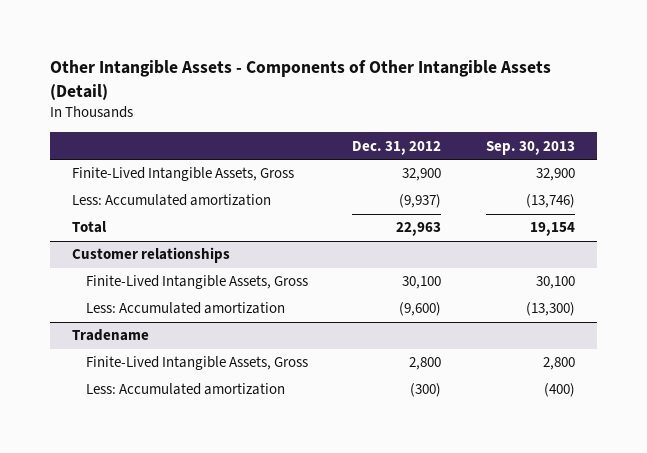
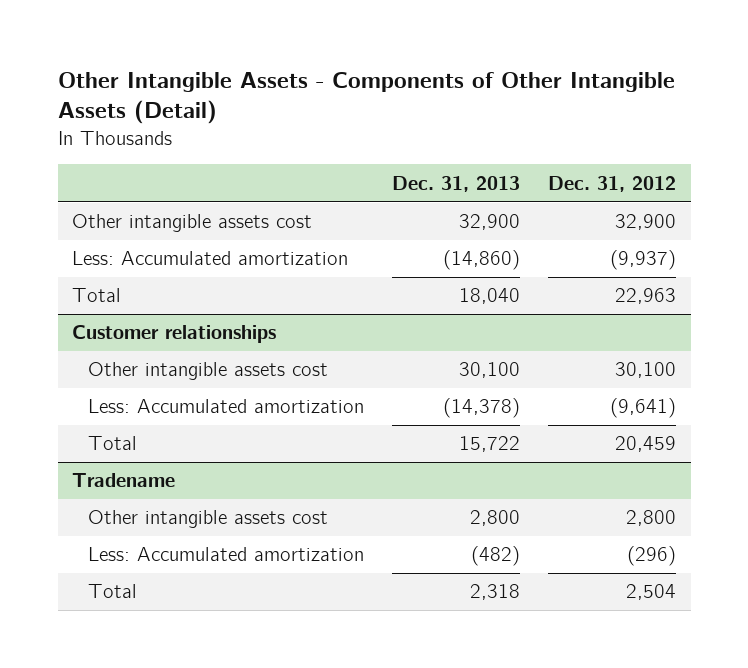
[485,140,575,155] Sep. 30, 2013 -> none
none -> [392,175,521,192] Dec. 31, 2013
[71,167,294,182] Finite-Lived Intangible Assets, Gross -> [71,214,312,233] Other intangible assets cost
[85,275,308,290] Finite-Lived Intangible Assets, Gross -> [88,362,329,381] Other intangible assets cost
[399,302,442,317] (9,600) -> [610,398,677,419] (9,641)
none -> [88,436,138,451] Total
[85,356,308,371] Finite-Lived Intangible Assets, Gross -> [88,510,329,529] Other intangible assets cost
[410,383,442,398] (300) -> [627,546,677,567] (296)
none -> [88,584,138,599] Total

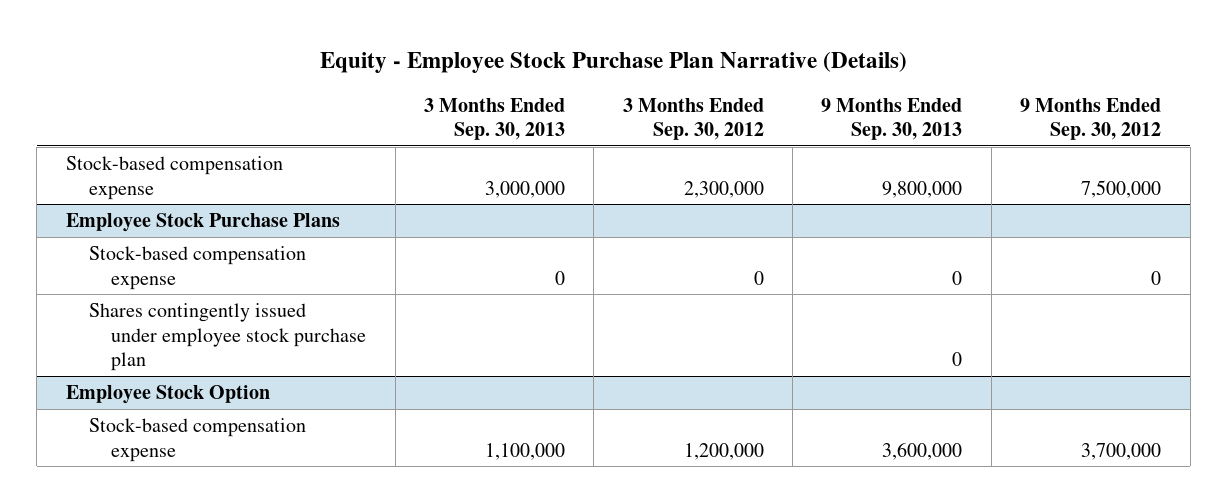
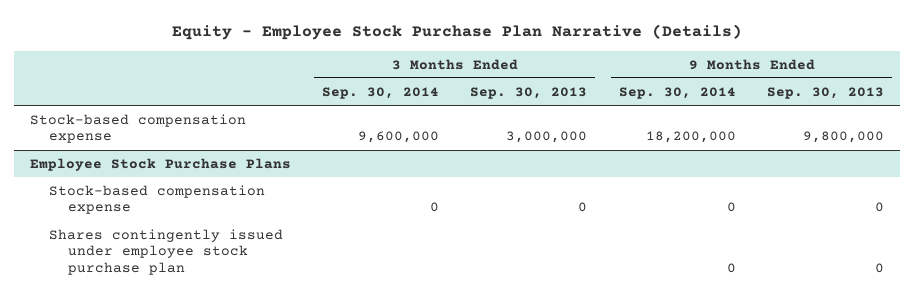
[622,97,764,141] 3 Months Ended Sep. 30, 2012 -> none
[1020,97,1162,141] 9 Months Ended Sep. 30, 2012 -> none
none -> [322,86,440,99] Sep. 30, 2014
none -> [618,86,736,99] Sep. 30, 2014
[65,385,270,405] Employee Stock Option -> none
[88,418,306,462] Stock-based compensation expense -> none

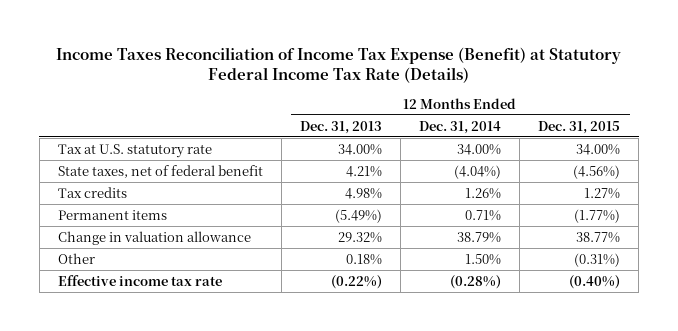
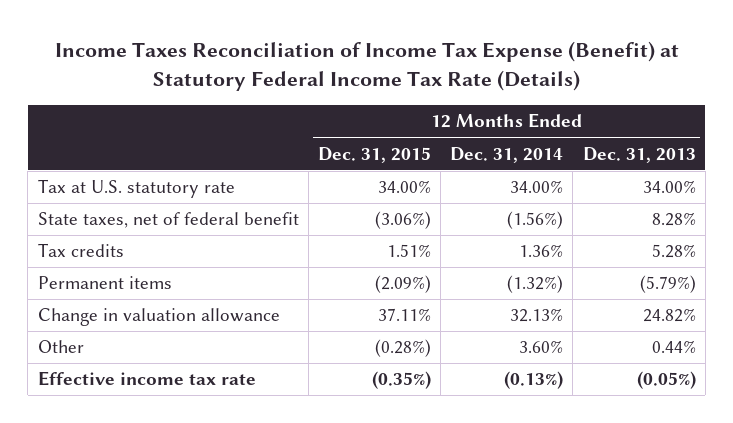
[346,165,383,177] 4.21% -> [651,212,696,227] 8.28%
[454,164,502,179] (4.04%) -> [507,211,564,230] (1.56%)
[573,164,621,179] (4.56%) -> [374,211,431,230] (3.06%)
[345,187,383,199] 4.98% -> [651,244,696,259] 5.28%
[465,187,502,199] 1.26% -> [519,244,564,258] 1.36%
[584,187,621,199] 1.27% -> [386,244,431,258] 1.51%
[335,208,383,223] (5.49%) -> [639,275,696,294] (5.79%)
[465,209,502,221] 0.71% -> [507,275,564,294] (1.32%)
[574,208,621,223] (1.77%) -> [374,275,431,294] (2.09%)
[338,231,383,243] 29.32% -> [642,308,696,323] 24.82%
[457,231,502,243] 38.79% -> [510,308,564,323] 32.13%
[576,231,621,243] 38.77% -> [377,308,431,322] 37.11%
[346,253,383,265] 0.18% -> [651,340,696,354] 0.44%
[465,253,502,265] 1.50% -> [519,340,564,354] 3.60%
[574,252,621,267] (0.31%) -> [374,339,431,358] (0.28%)
[331,274,383,289] (0.22%) -> [636,371,696,390] (0.05%)
[450,274,502,289] (0.28%) -> [504,371,564,390] (0.13%)
[569,274,621,289] (0.40%) -> [371,371,431,390] (0.35%)

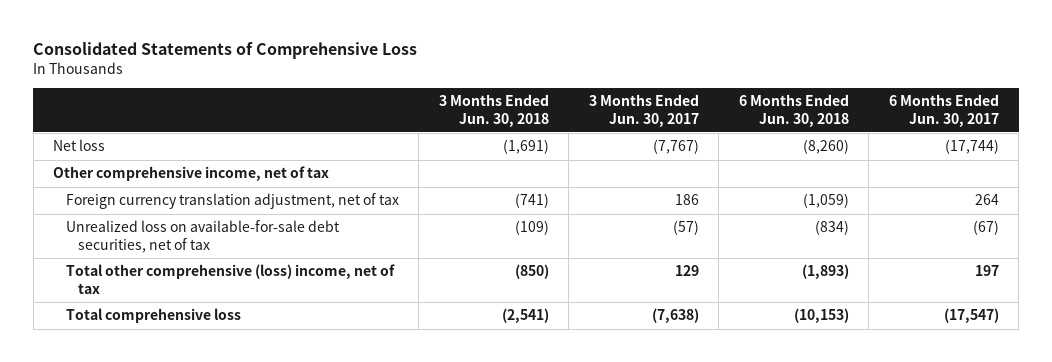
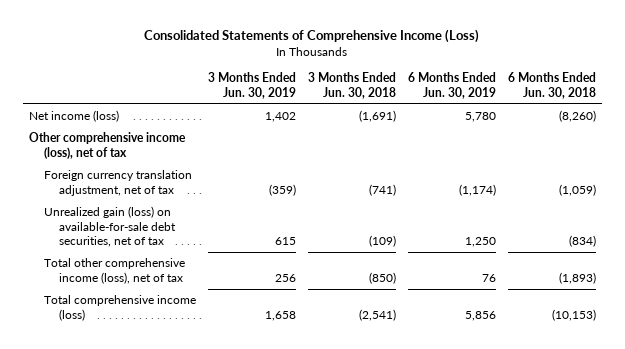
[33,41,418,59] Consolidated Statements of Comprehensive Loss -> [144,29,480,44] Consolidated Statements of Comprehensive Income (Loss)
[588,94,699,127] 3 Months Ended Jun. 30, 2017 -> none
[888,94,999,127] 6 Months Ended Jun. 30, 2017 -> none
none -> [207,72,296,99] 3 Months Ended Jun. 30, 2019
none -> [407,72,496,99] 6 Months Ended Jun. 30, 2019
[53,139,106,152] Net loss -> [28,110,119,123] Net income (loss)
[53,166,330,182] Other comprehensive income, net of tax -> [28,132,186,159] Other comprehensive income (loss), net of tax
[65,220,340,253] Unrealized loss on available-for-sale debt securities, net of tax -> [43,206,176,248] Unrealized gain (loss) on available-for-sale debt securities, net of tax
[65,264,395,294] Total other comprehensive (loss) income, net of tax -> [43,258,185,284] Total other comprehensive income (loss), net of tax
[65,308,241,324] Total comprehensive loss -> [43,295,196,321] Total comprehensive income (loss)

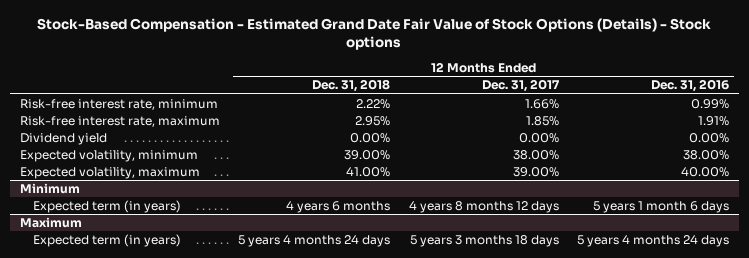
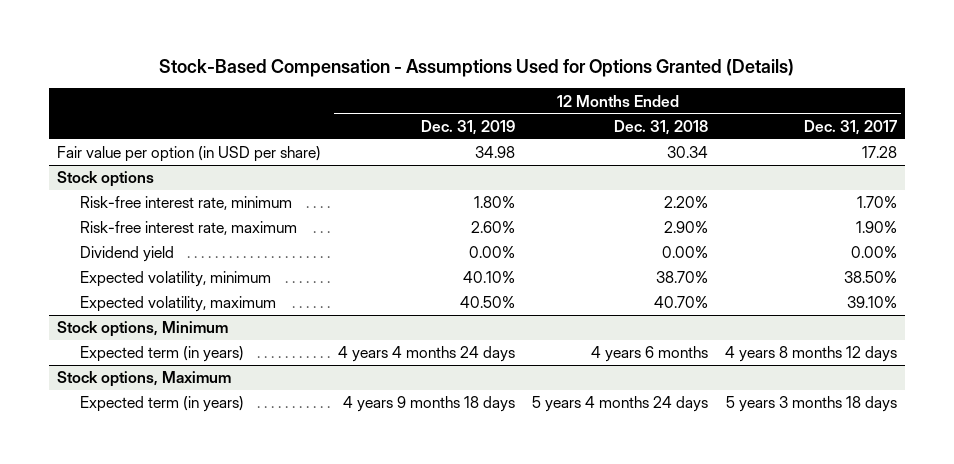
[37,17,712,51] Stock-Based Compensation - Estimated Grand Date Fair Value of Stock Options (Details) - Stock options -> [159,58,795,77] Stock-Based Compensation - Assumptions Used for Options Granted (Details)
[651,79,730,93] Dec. 31, 2016 -> none
none -> [421,119,516,135] Dec. 31, 2019
none -> [57,146,322,163] Fair value per option (in USD per share)
none -> [57,171,155,188] Stock options
[356,98,391,109] 2.22% -> [664,196,709,209] 2.20%
[524,98,559,109] 1.66% -> [856,196,897,209] 1.70%
[355,115,391,126] 2.95% -> [664,221,709,234] 2.90%
[525,115,559,126] 1.85% -> [855,221,897,234] 1.90%
[19,182,80,194] Minimum -> none
[344,149,391,160] 39.00% -> [656,271,709,284] 38.70%
[512,149,559,160] 38.00% -> [843,271,897,284] 38.50%
[346,166,391,177] 41.00% -> [654,296,709,309] 40.70%
[512,166,559,177] 39.00% -> [846,296,897,309] 39.10%
none -> [57,321,229,338] Stock options, Minimum
[19,216,82,228] Maximum -> none
none -> [57,371,232,388] Stock options, Maximum

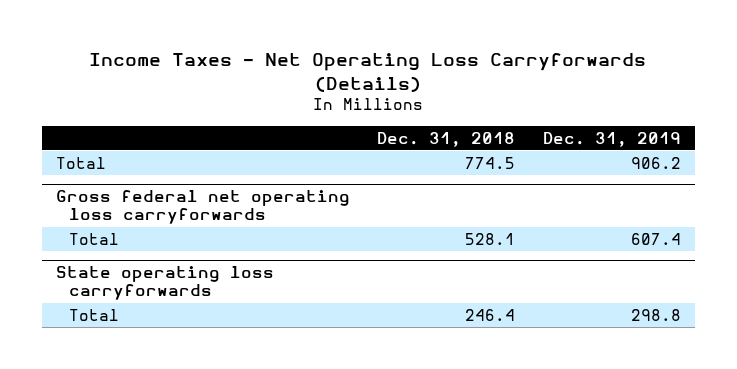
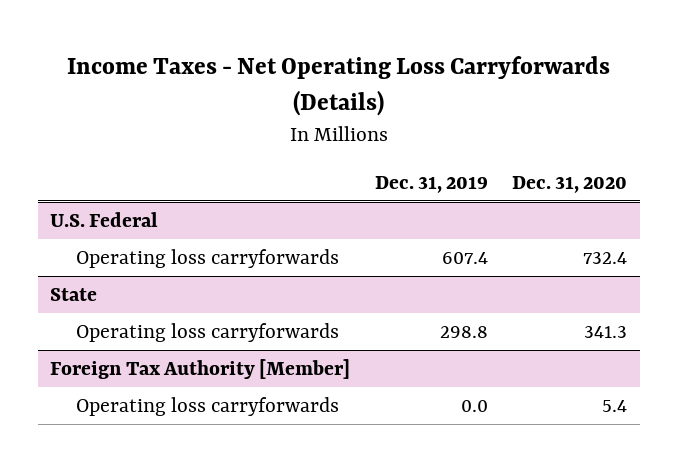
[377,131,516,147] Dec. 31, 2018 -> none
none -> [512,176,628,194] Dec. 31, 2020
[55,156,106,169] Total -> none
[55,190,350,225] Gross federal net operating loss carryforwards -> [50,211,159,227] U.S. Federal
[68,232,119,245] Total -> [75,248,339,268] Operating loss carryforwards
[55,266,274,301] State operating loss carryforwards -> [50,287,98,301] State
[68,308,119,321] Total -> [75,322,339,342] Operating loss carryforwards
none -> [50,358,351,379] Foreign Tax Authority [Member]
none -> [75,396,339,416] Operating loss carryforwards

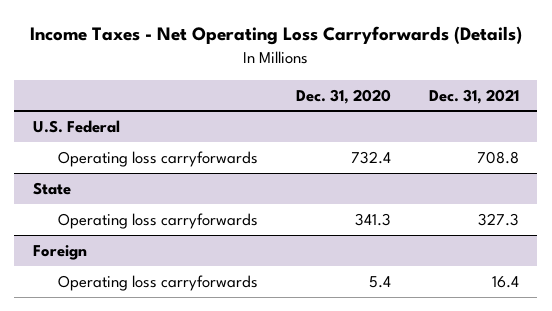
[374,176,488,194] Dec. 31, 2019 -> none
none -> [428,88,519,104] Dec. 31, 2021
[50,358,351,379] Foreign Tax Authority [Member] -> [33,244,88,260] Foreign

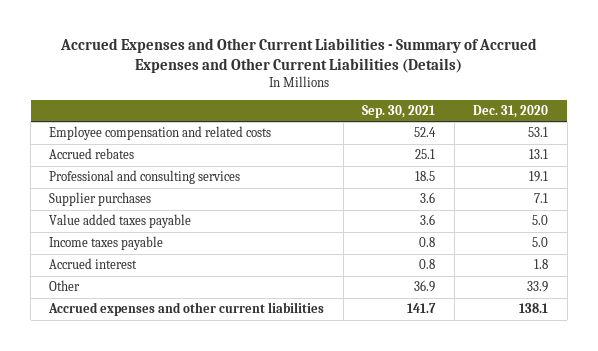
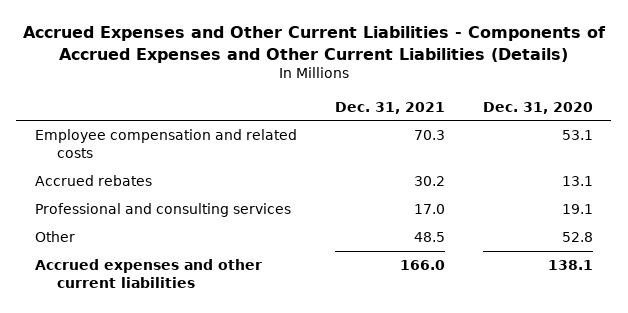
[59,38,537,73] Accrued Expenses and Other Current Liabilities - Summary of Accrued Expenses and Other Current Liabilities (Details) -> [22,25,606,63] Accrued Expenses and Other Current Liabilities - Components of Accrued Expenses and Other Current Liabilities (Details)
[362,104,436,118] Sep. 30, 2021 -> none
none -> [334,101,445,114] Dec. 31, 2021
[49,192,152,207] Supplier purchases -> none
[49,214,192,229] Value added taxes payable -> none
[49,236,164,251] Income taxes payable -> none
[49,258,138,270] Accrued interest -> none
[527,281,549,293] 33.9 -> [561,232,593,243] 52.8

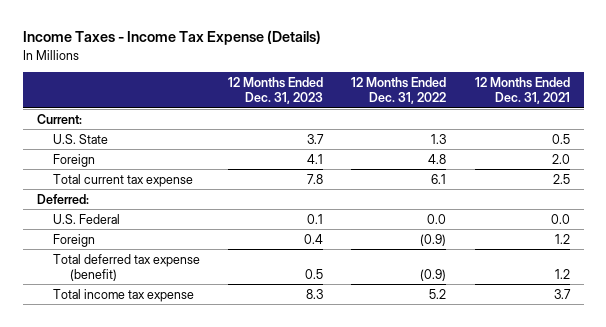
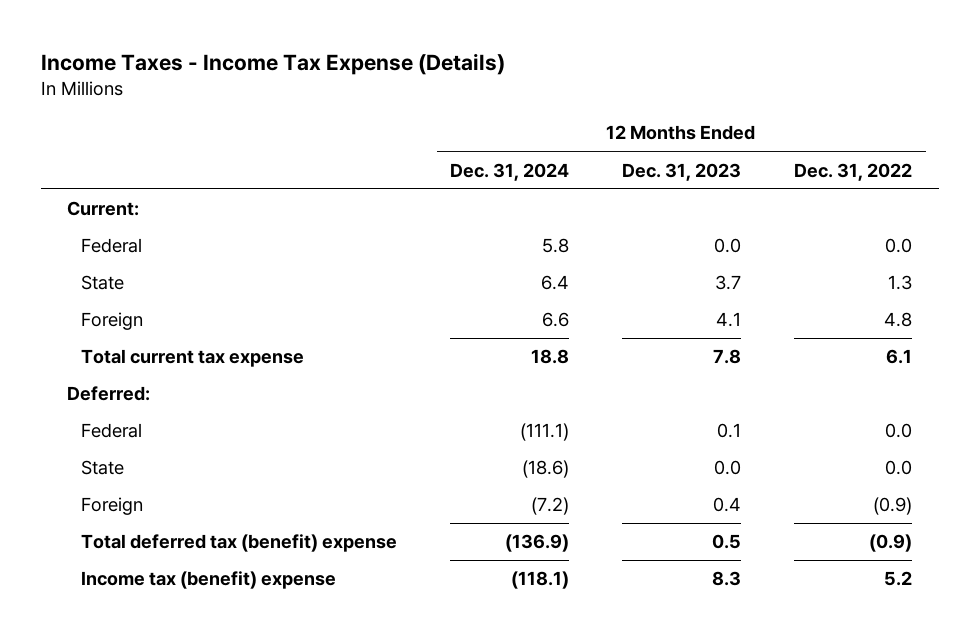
[474,76,570,105] 12 Months Ended Dec. 31, 2021 -> none
none -> [450,162,570,181] Dec. 31, 2024
none -> [81,238,143,254] Federal
[53,133,109,144] U.S. State -> [81,275,125,291] State
[53,213,121,224] U.S. Federal -> [81,423,143,439] Federal
none -> [81,460,125,476] State
[53,253,201,282] Total deferred tax expense (benefit) -> [81,534,398,553] Total deferred tax (benefit) expense
[53,288,195,302] Total income tax expense -> [81,571,337,590] Income tax (benefit) expense

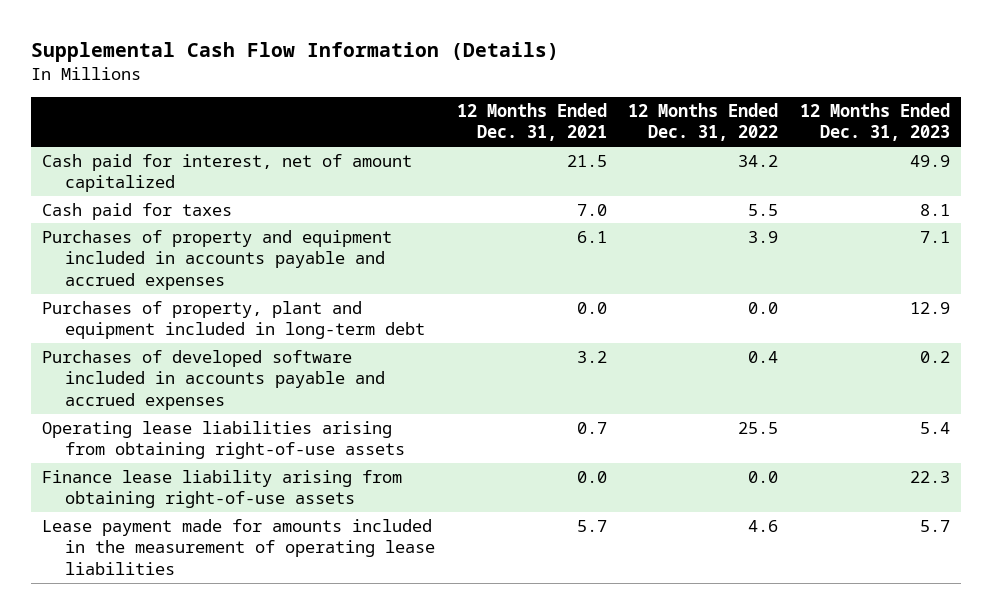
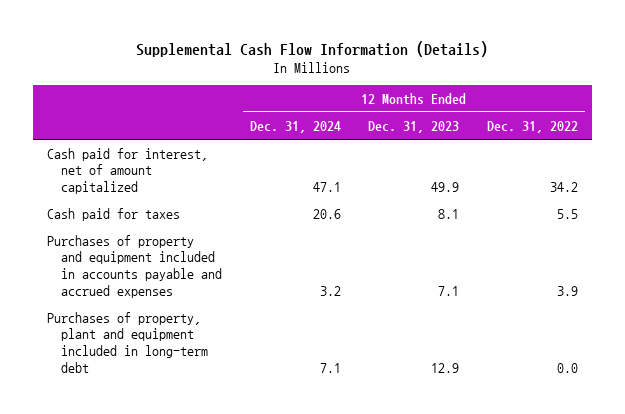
[456,102,607,142] 12 Months Ended Dec. 31, 2021 -> none
none -> [249,120,341,133] Dec. 31, 2024
[42,349,386,411] Purchases of developed software included in accounts payable and accrued expenses -> none
[42,420,406,460] Operating lease liabilities arising from obtaining right-of-use assets -> none
[42,469,403,509] Finance lease liability arising from obtaining right-of-use assets -> none
[42,518,436,576] Lease payment made for amounts included in the measurement of operating lease liabilities -> none

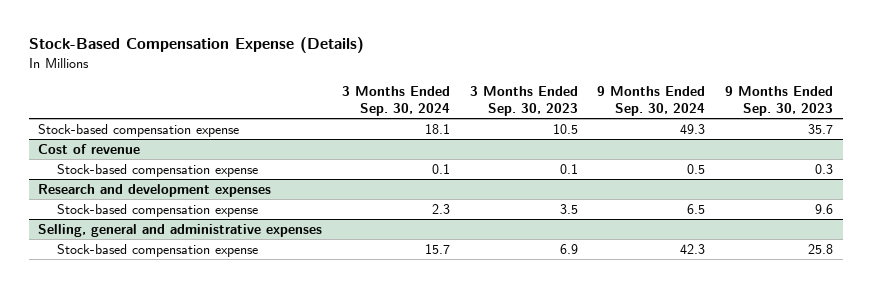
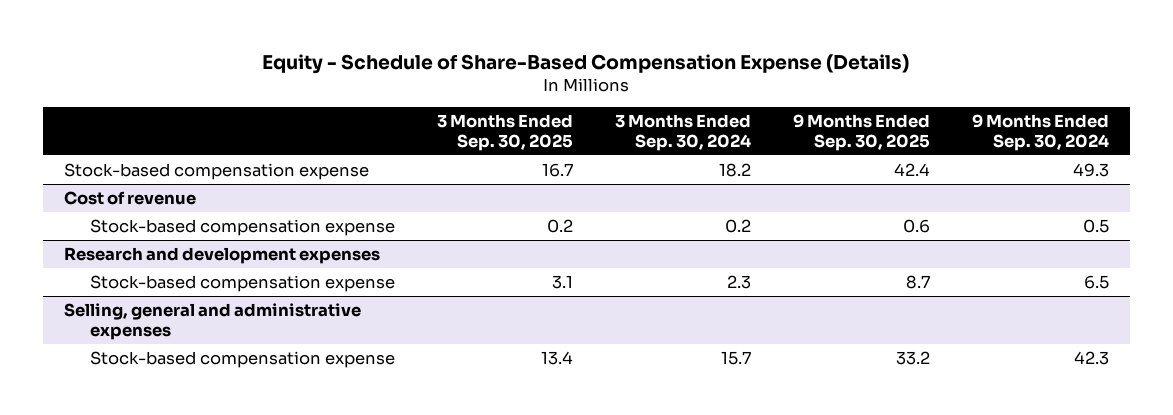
[28,37,364,54] Stock-Based Compensation Expense (Details) -> [262,53,910,74] Equity - Schedule of Share-Based Compensation Expense (Details)
[469,85,578,116] 3 Months Ended Sep. 30, 2023 -> none
[724,85,833,116] 9 Months Ended Sep. 30, 2023 -> none
none -> [436,114,573,151] 3 Months Ended Sep. 30, 2025
none -> [792,114,930,151] 9 Months Ended Sep. 30, 2025
[425,123,451,134] 18.1 -> [718,162,751,177] 18.2
[432,163,451,174] 0.1 -> [724,218,751,233] 0.2

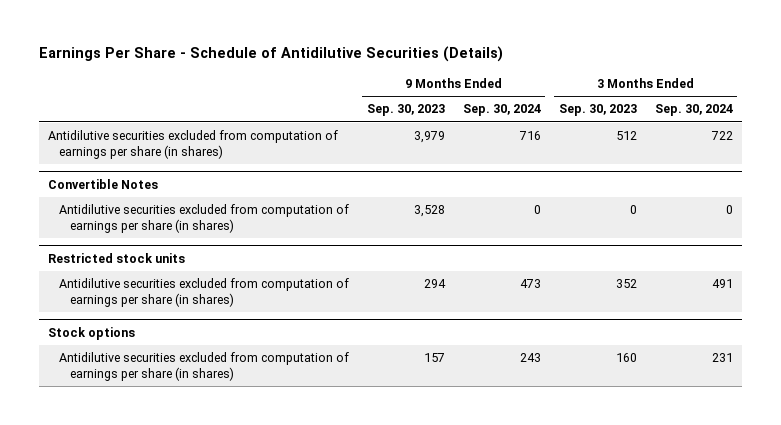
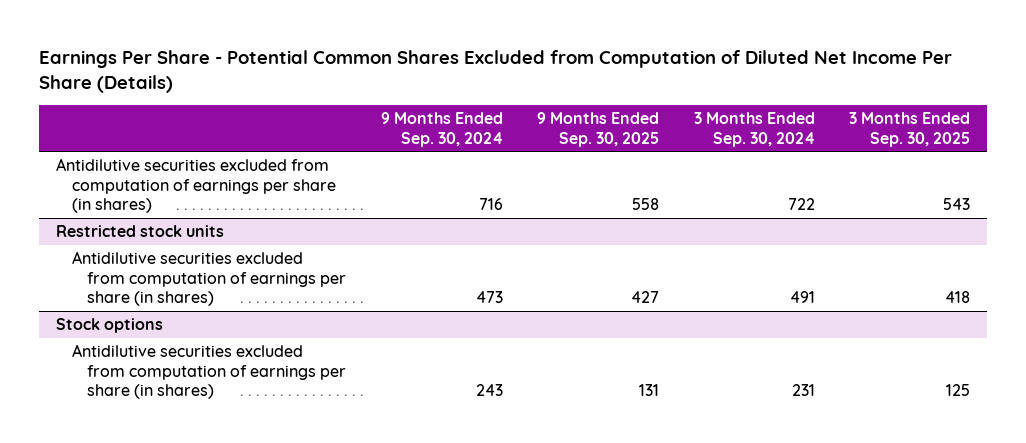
[38,46,503,63] Earnings Per Share - Schedule of Antidilutive Securities (Details) -> [38,49,952,93] Earnings Per Share - Potential Common Shares Excluded from Computation of Diluted Net Income Per Share (Details)
[366,104,445,117] Sep. 30, 2023 -> none
[558,104,637,117] Sep. 30, 2023 -> none
none -> [537,112,660,147] 9 Months Ended Sep. 30, 2025
none -> [849,112,971,147] 3 Months Ended Sep. 30, 2025
[47,178,158,189] Convertible Notes -> none
[58,204,349,233] Antidilutive securities excluded from computation of earnings per share (in shares) -> none

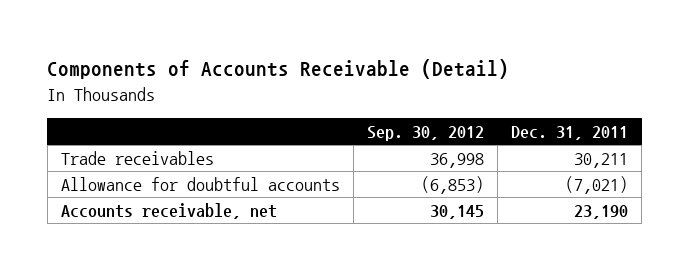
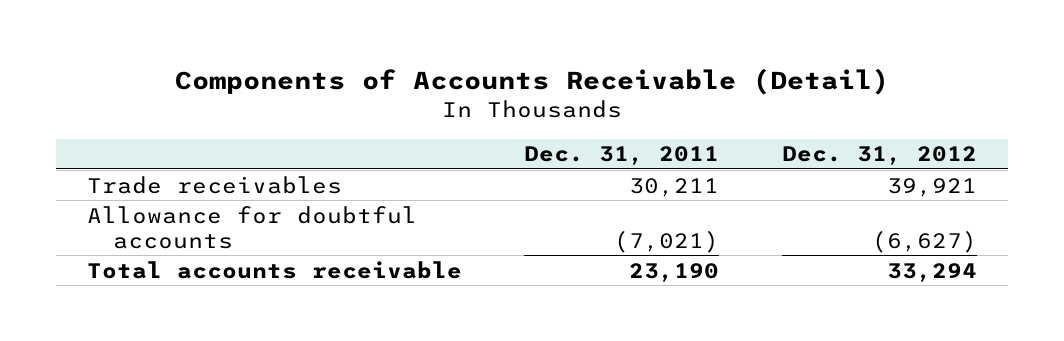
[366,126,484,142] Sep. 30, 2012 -> none
none -> [781,146,977,166] Dec. 31, 2012
[60,202,277,219] Accounts receivable, net -> [87,260,463,279] Total accounts receivable

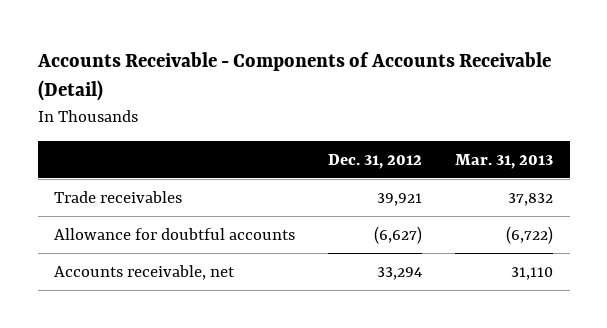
[174,67,889,95] Components of Accounts Receivable (Detail) -> [36,52,551,102] Accounts Receivable - Components of Accounts Receivable (Detail)
[524,146,720,166] Dec. 31, 2011 -> none
none -> [455,153,554,169] Mar. 31, 2013
[87,260,463,279] Total accounts receivable -> [54,264,236,280] Accounts receivable, net

